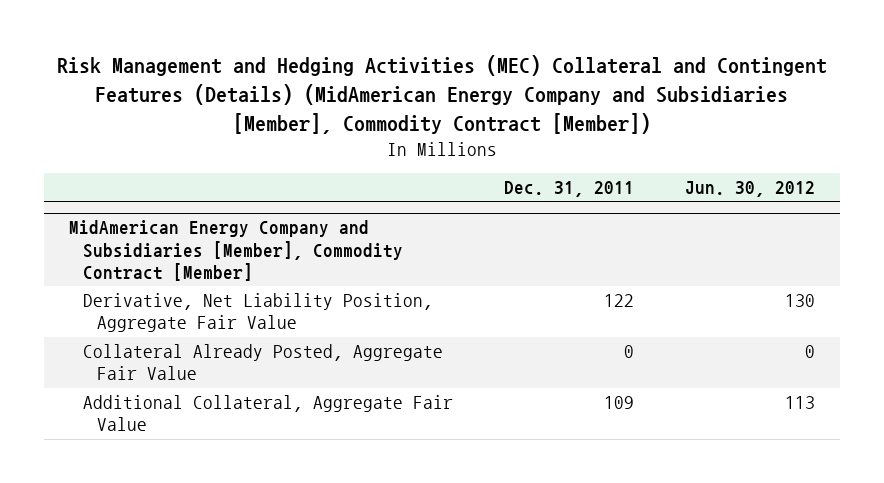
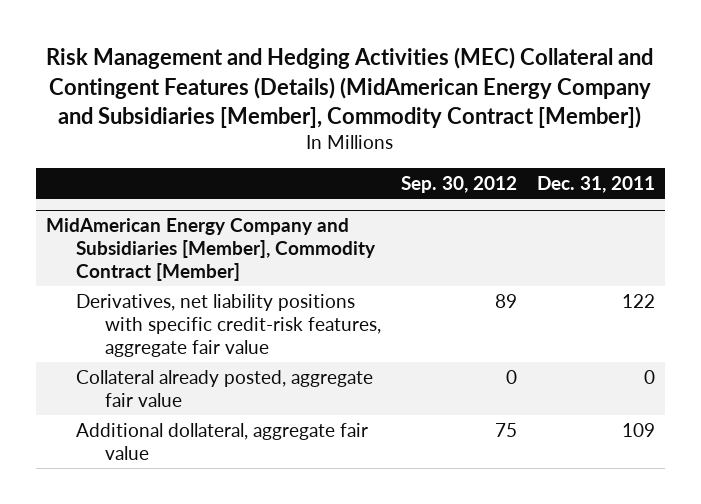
[684,181,815,198] Jun. 30, 2012 -> none
none -> [400,175,517,193] Sep. 30, 2012
[83,292,434,333] Derivative, Net Liability Position, Aggregate Fair Value -> [75,293,382,357] Derivatives, net liability positions with specific credit-risk features, aggregate fair value
[83,343,444,381] Collateral Already Posted, Aggregate Fair Value -> [75,369,373,407] Collateral already posted, aggregate fair value
[83,394,454,432] Additional Collateral, Aggregate Fair Value -> [75,422,368,460] Additional dollateral, aggregate fair value

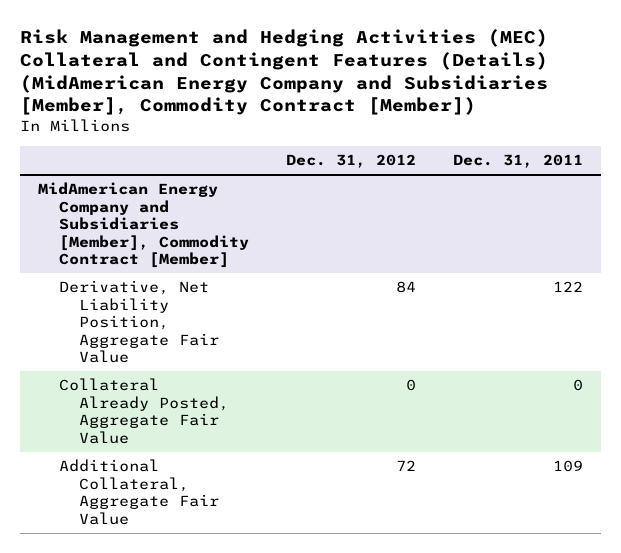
[400,175,517,193] Sep. 30, 2012 -> none
none -> [285,154,416,169] Dec. 31, 2012
[75,293,382,357] Derivatives, net liability positions with specific credit-risk features, aggregate fair value -> [58,280,220,364] Derivative, Net Liability Position, Aggregate Fair Value
[75,369,373,407] Collateral already posted, aggregate fair value -> [58,378,230,444] Collateral Already Posted, Aggregate Fair Value
[75,422,368,460] Additional dollateral, aggregate fair value -> [58,459,220,525] Additional Collateral, Aggregate Fair Value

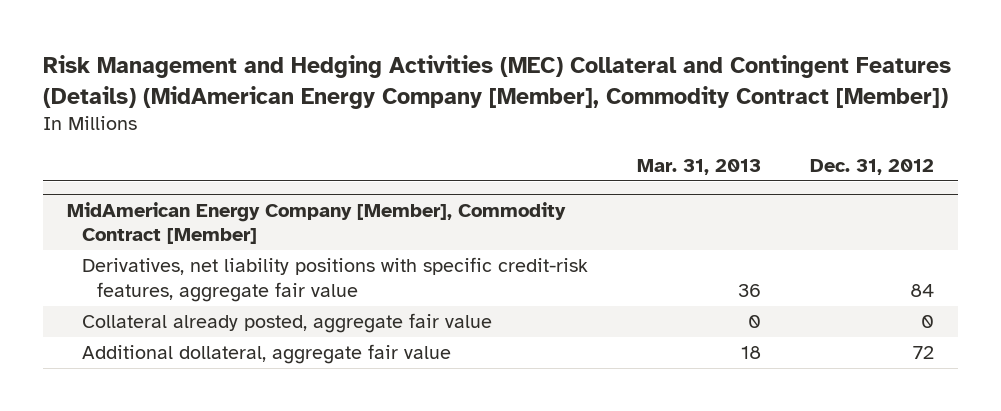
[19,28,548,116] Risk Management and Hedging Activities (MEC) Collateral and Contingent Features (Details) (MidAmerican Energy Company and Subsidiaries [Member], Commodity Contract [Member]) -> [42,55,951,109] Risk Management and Hedging Activities (MEC) Collateral and Contingent Features (Details) (MidAmerican Energy Company [Member], Commodity Contract [Member])
[452,154,583,169] Dec. 31, 2011 -> none
none -> [637,159,762,176] Mar. 31, 2013
[38,182,249,269] MidAmerican Energy Company and Subsidiaries [Member], Commodity Contract [Member] -> [67,201,567,245] MidAmerican Energy Company [Member], Commodity Contract [Member]
[58,280,220,364] Derivative, Net Liability Position, Aggregate Fair Value -> [82,257,589,302] Derivatives, net liability positions with specific credit-risk features, aggregate fair value
[58,378,230,444] Collateral Already Posted, Aggregate Fair Value -> [82,313,493,334] Collateral already posted, aggregate fair value
[58,459,220,525] Additional Collateral, Aggregate Fair Value -> [82,344,452,365] Additional dollateral, aggregate fair value

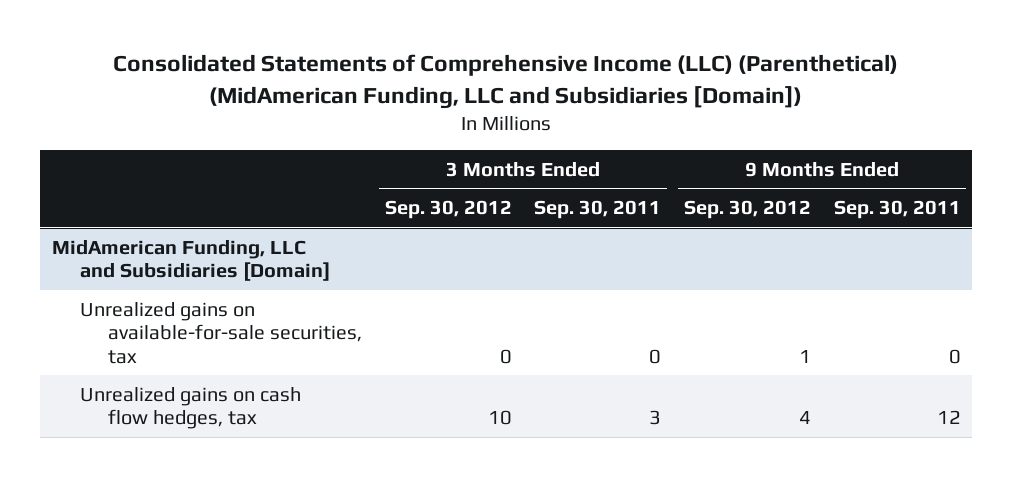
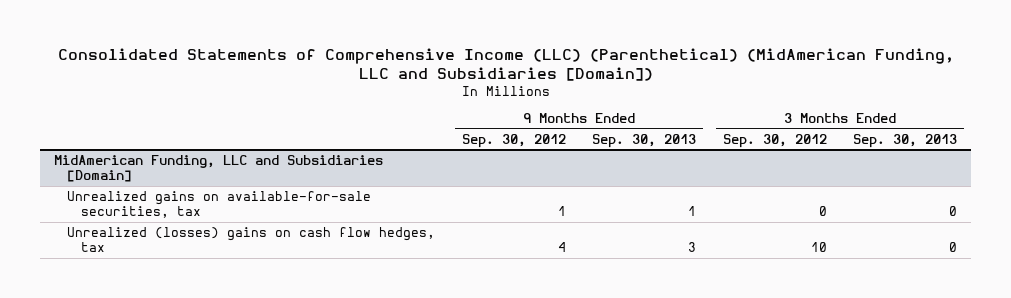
[534,200,662,220] Sep. 30, 2011 -> none
[833,200,961,220] Sep. 30, 2011 -> none
none -> [592,133,697,148] Sep. 30, 2013
none -> [853,133,958,148] Sep. 30, 2013
[79,386,301,430] Unrealized gains on cash flow hedges, tax -> [67,226,436,253] Unrealized (losses) gains on cash flow hedges, tax

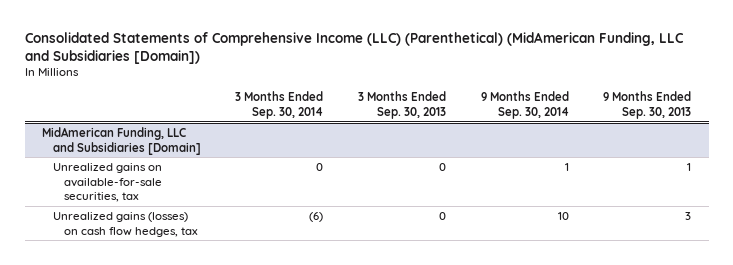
[461,133,566,148] Sep. 30, 2012 -> none
[722,133,827,148] Sep. 30, 2012 -> none
none -> [235,91,324,120] 3 Months Ended Sep. 30, 2014
none -> [480,91,569,120] 9 Months Ended Sep. 30, 2014
[67,226,436,253] Unrealized (losses) gains on cash flow hedges, tax -> [52,211,198,237] Unrealized gains (losses) on cash flow hedges, tax

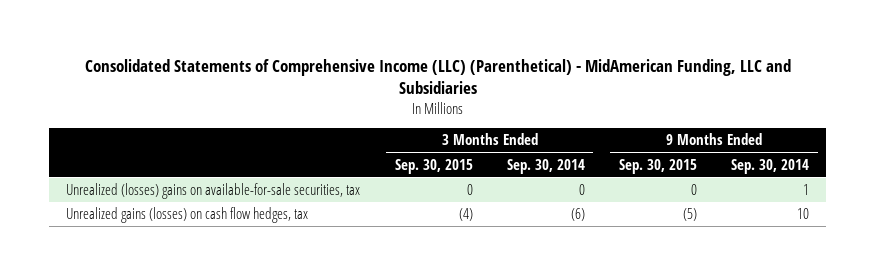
[24,31,684,64] Consolidated Statements of Comprehensive Income (LLC) (Parenthetical) (MidAmerican Funding, LLC and Subsidiaries [Domain]) -> [84,58,791,95] Consolidated Statements of Comprehensive Income (LLC) (Parenthetical) - MidAmerican Funding, LLC and Subsidiaries
[358,91,447,120] 3 Months Ended Sep. 30, 2013 -> none
[603,91,692,120] 9 Months Ended Sep. 30, 2013 -> none
none -> [394,158,473,174] Sep. 30, 2015
none -> [618,158,697,174] Sep. 30, 2015
[41,126,201,155] MidAmerican Funding, LLC and Subsidiaries [Domain] -> none
[52,162,162,203] Unrealized gains on available-for-sale securities, tax -> [66,183,361,200] Unrealized (losses) gains on available-for-sale securities, tax

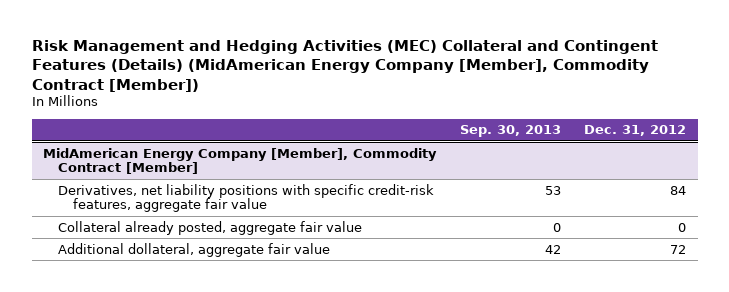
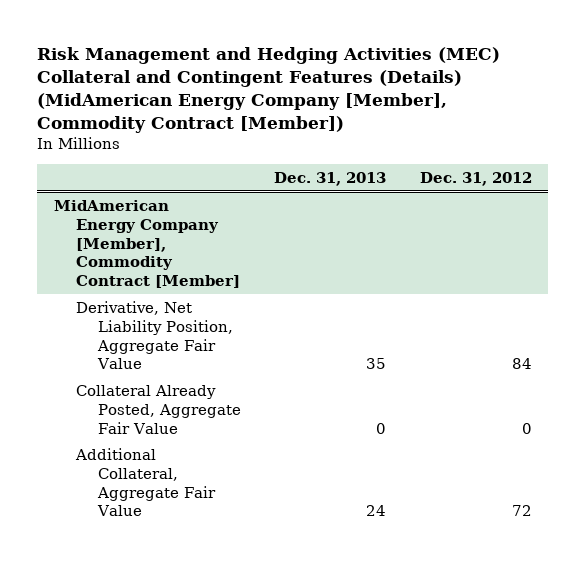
[459,125,561,138] Sep. 30, 2013 -> none
none -> [274,171,387,186] Dec. 31, 2013
[57,183,434,213] Derivatives, net liability positions with specific credit-risk features, aggregate fair value -> [75,300,234,370] Derivative, Net Liability Position, Aggregate Fair Value
[57,220,362,235] Collateral already posted, aggregate fair value -> [75,384,242,434] Collateral Already Posted, Aggregate Fair Value
[57,242,330,257] Additional dollateral, aggregate fair value -> [74,447,217,517] Additional Collateral, Aggregate Fair Value

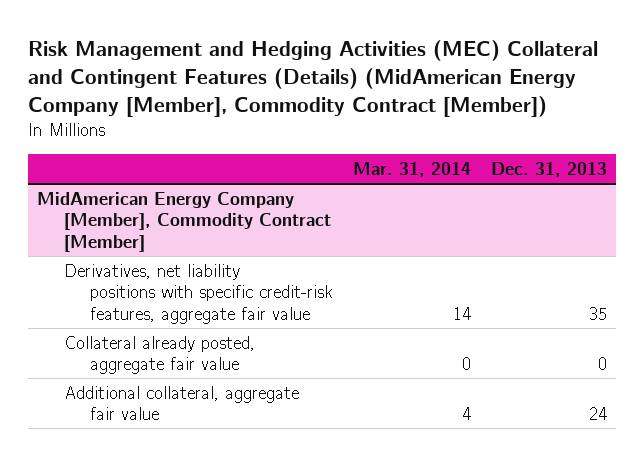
[419,171,532,186] Dec. 31, 2012 -> none
none -> [352,162,471,178] Mar. 31, 2014
[75,300,234,370] Derivative, Net Liability Position, Aggregate Fair Value -> [63,263,334,324] Derivatives, net liability positions with specific credit-risk features, aggregate fair value
[75,384,242,434] Collateral Already Posted, Aggregate Fair Value -> [63,335,255,375] Collateral already posted, aggregate fair value
[74,447,217,517] Additional Collateral, Aggregate Fair Value -> [63,385,299,421] Additional collateral, aggregate fair value

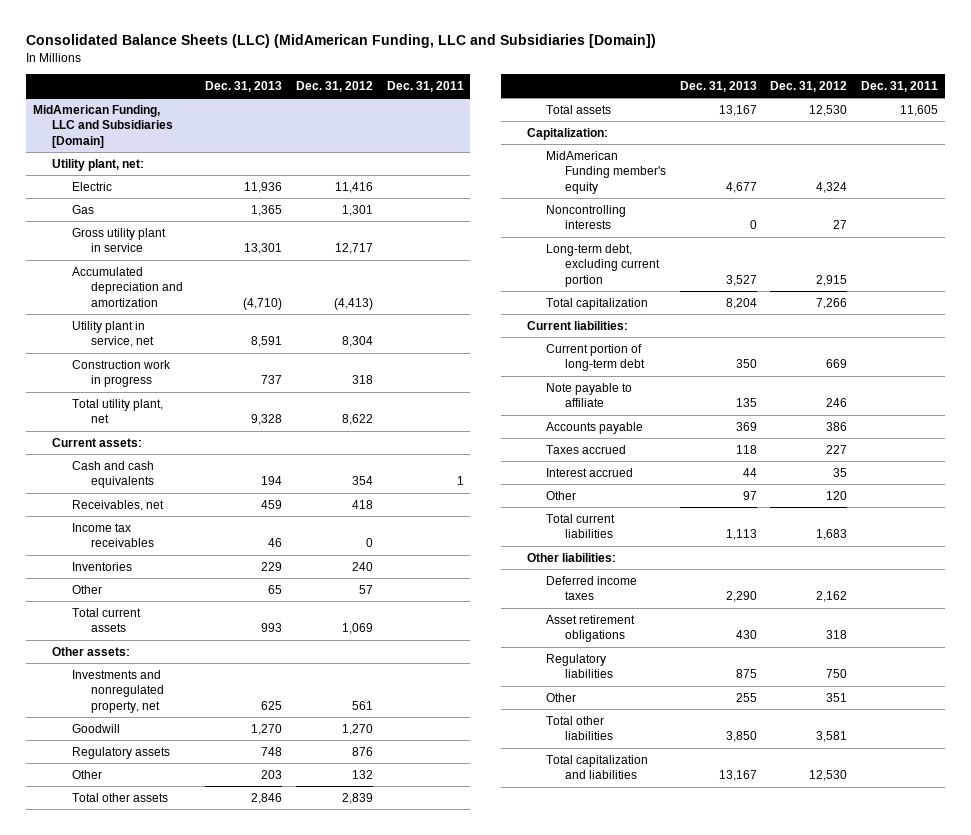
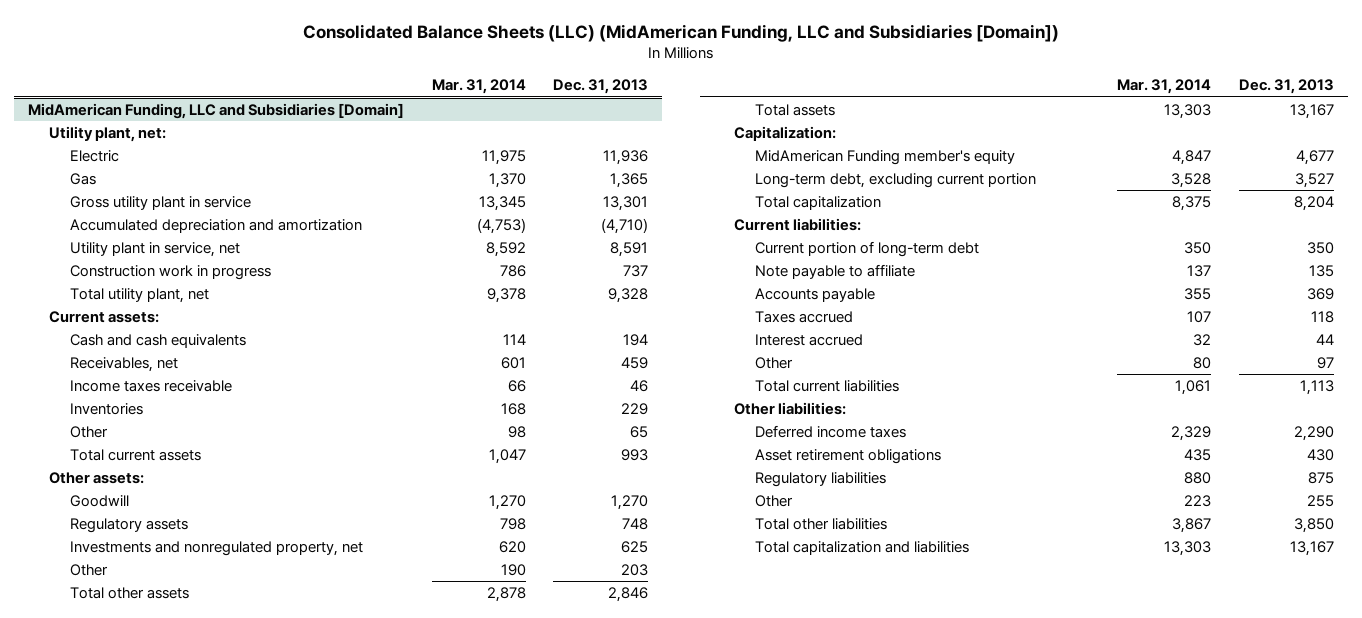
[296,80,374,92] Dec. 31, 2012 -> none
[386,80,464,92] Dec. 31, 2011 -> none
none -> [431,79,526,95] Mar. 31, 2014
[71,522,154,548] Income tax receivables -> [69,380,232,393] Income taxes receivable
[71,669,164,713] Investments and nonregulated property, net -> [69,541,363,557] Investments and nonregulated property, net
[545,204,626,230] Noncontrolling interests -> none

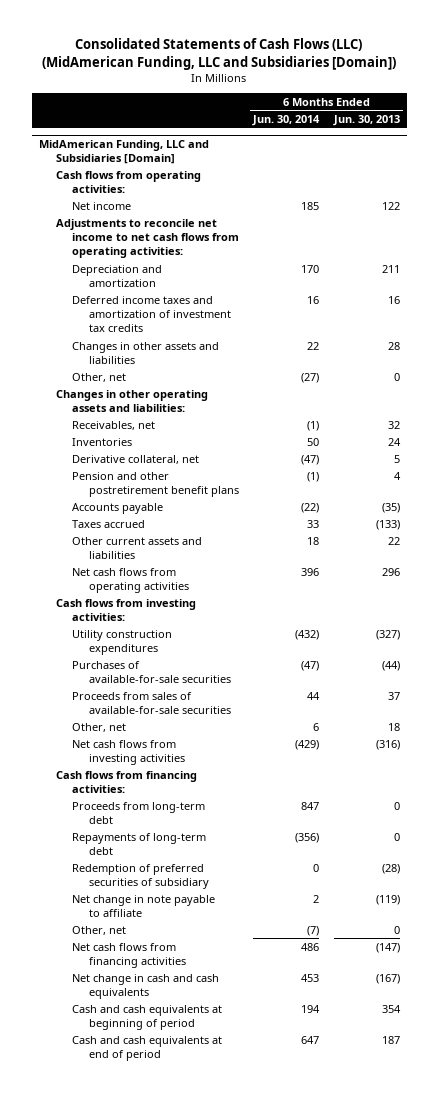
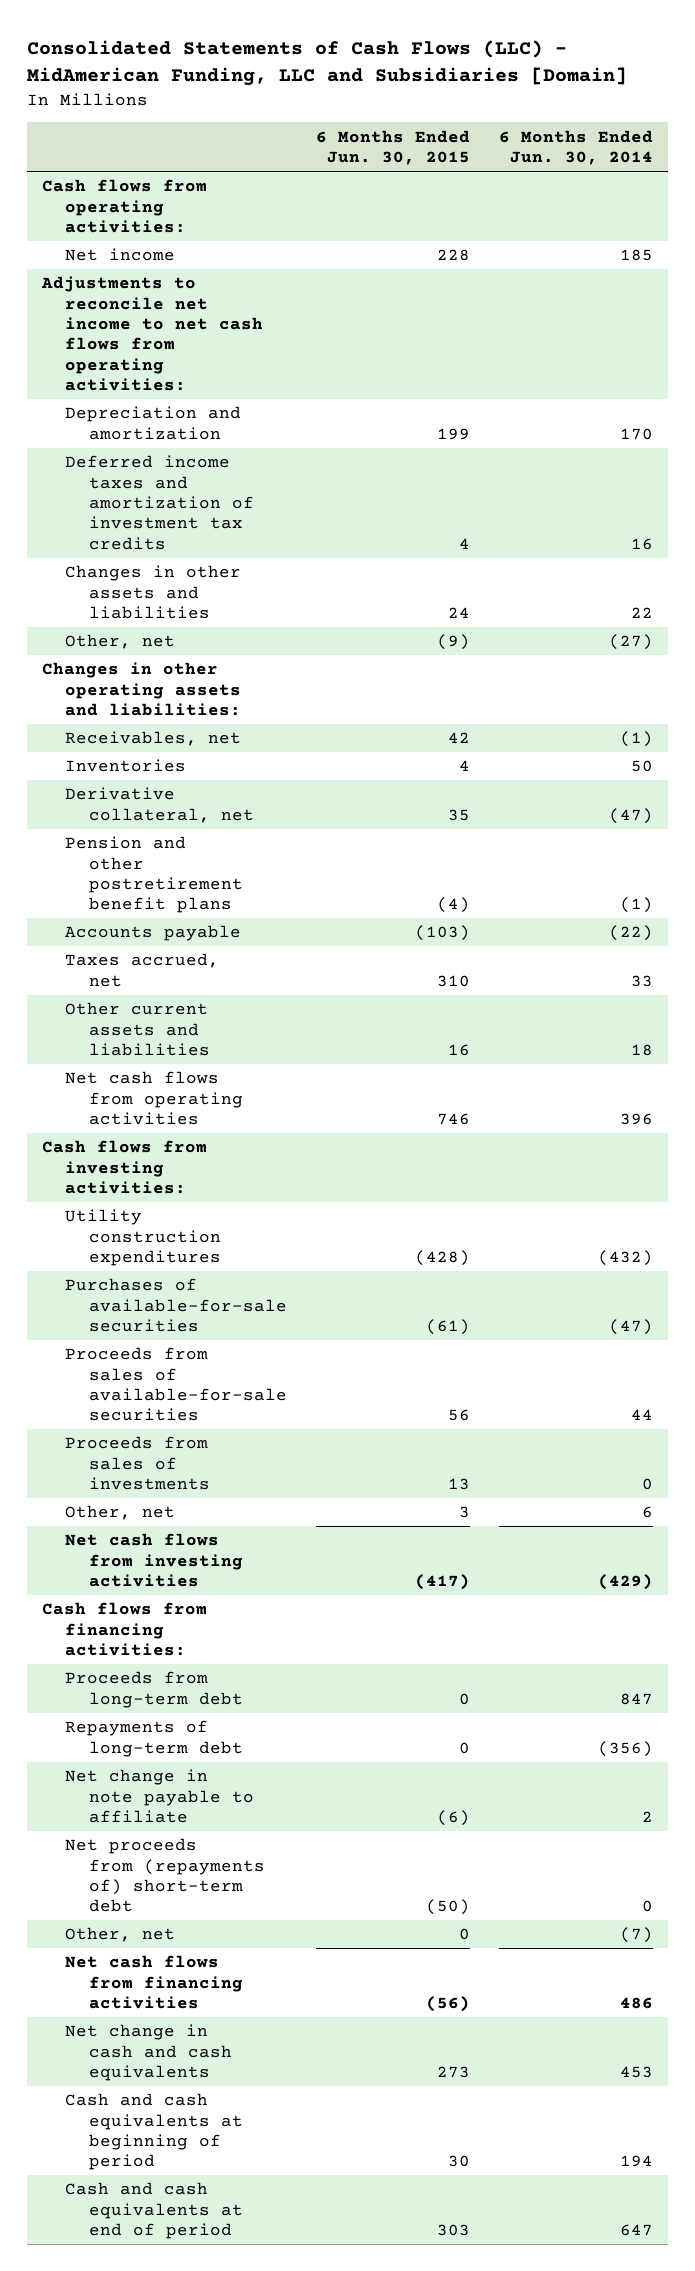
[42,38,397,70] Consolidated Statements of Cash Flows (LLC) (MidAmerican Funding, LLC and Subsidiaries [Domain]) -> [26,40,627,87] Consolidated Statements of Cash Flows (LLC) - MidAmerican Funding, LLC and Subsidiaries [Domain]
[332,114,400,126] Jun. 30, 2013 -> none
none -> [315,129,470,165] 6 Months Ended Jun. 30, 2015
[39,139,210,164] MidAmerican Funding, LLC and Subsidiaries [Domain] -> none
[72,519,146,528] Taxes accrued -> [65,953,220,987] Taxes accrued, net
none -> [65,1436,210,1491] Proceeds from sales of investments
[72,863,209,889] Redemption of preferred securities of subsidiary -> none
none -> [65,1838,265,1913] Net proceeds from (repayments of) short-term debt

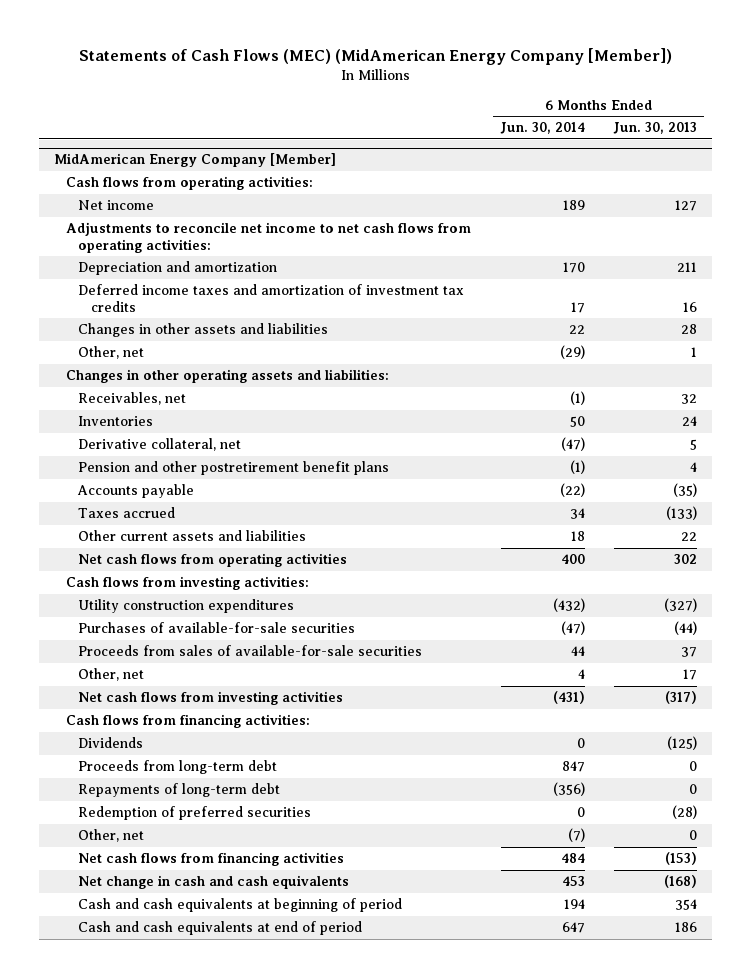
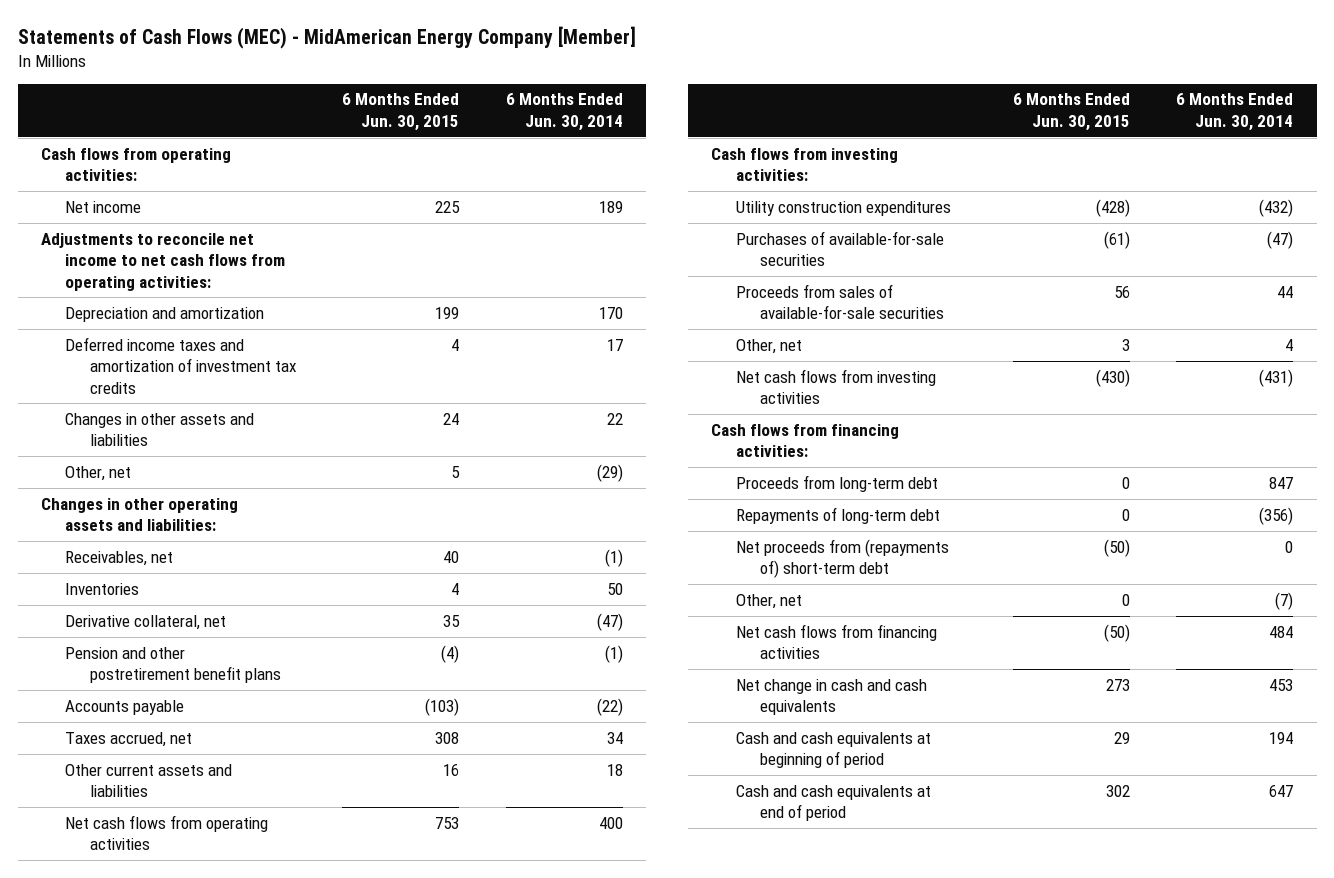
[78,47,672,65] Statements of Cash Flows (MEC) (MidAmerican Energy Company [Member]) -> [17,25,636,49] Statements of Cash Flows (MEC) - MidAmerican Energy Company [Member]
[613,122,698,135] Jun. 30, 2013 -> none
none -> [342,93,460,131] 6 Months Ended Jun. 30, 2015
[54,153,337,168] MidAmerican Energy Company [Member] -> none
[78,507,176,519] Taxes accrued -> [65,731,193,747] Taxes accrued, net
[78,737,144,749] Dividends -> none
[78,806,312,821] Redemption of preferred securities -> none
none -> [735,538,949,579] Net proceeds from (repayments of) short-term debt

